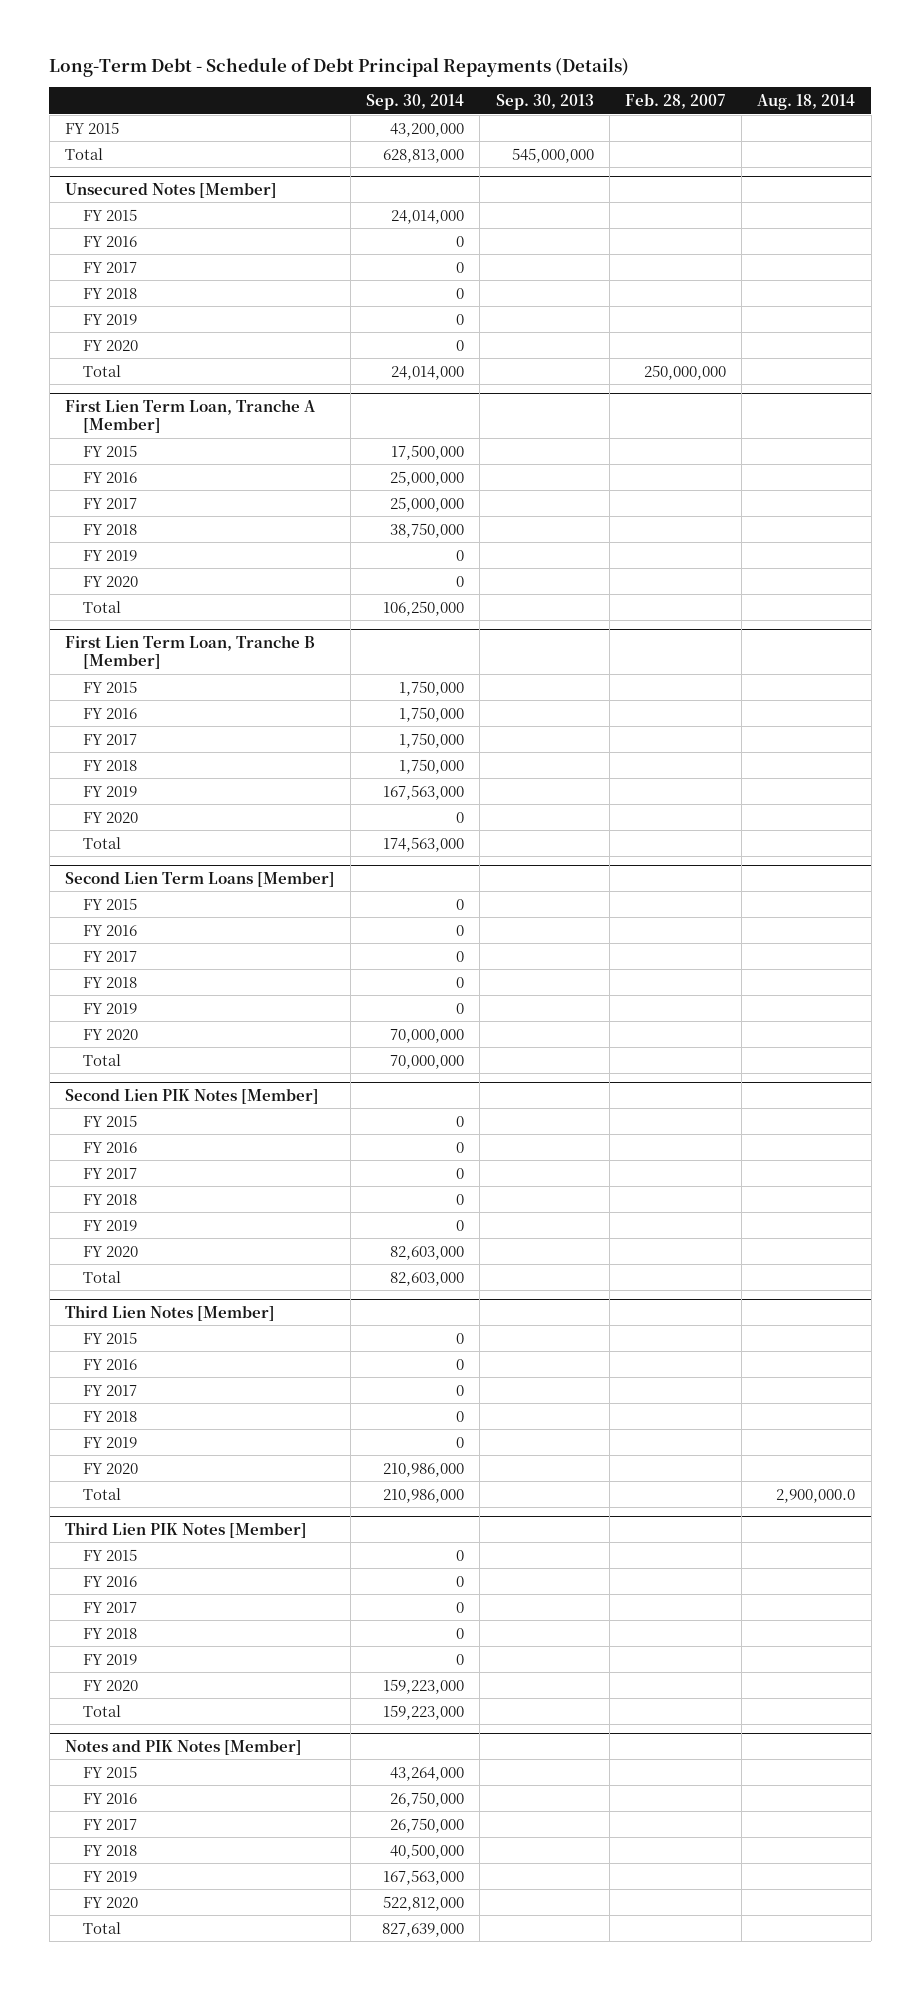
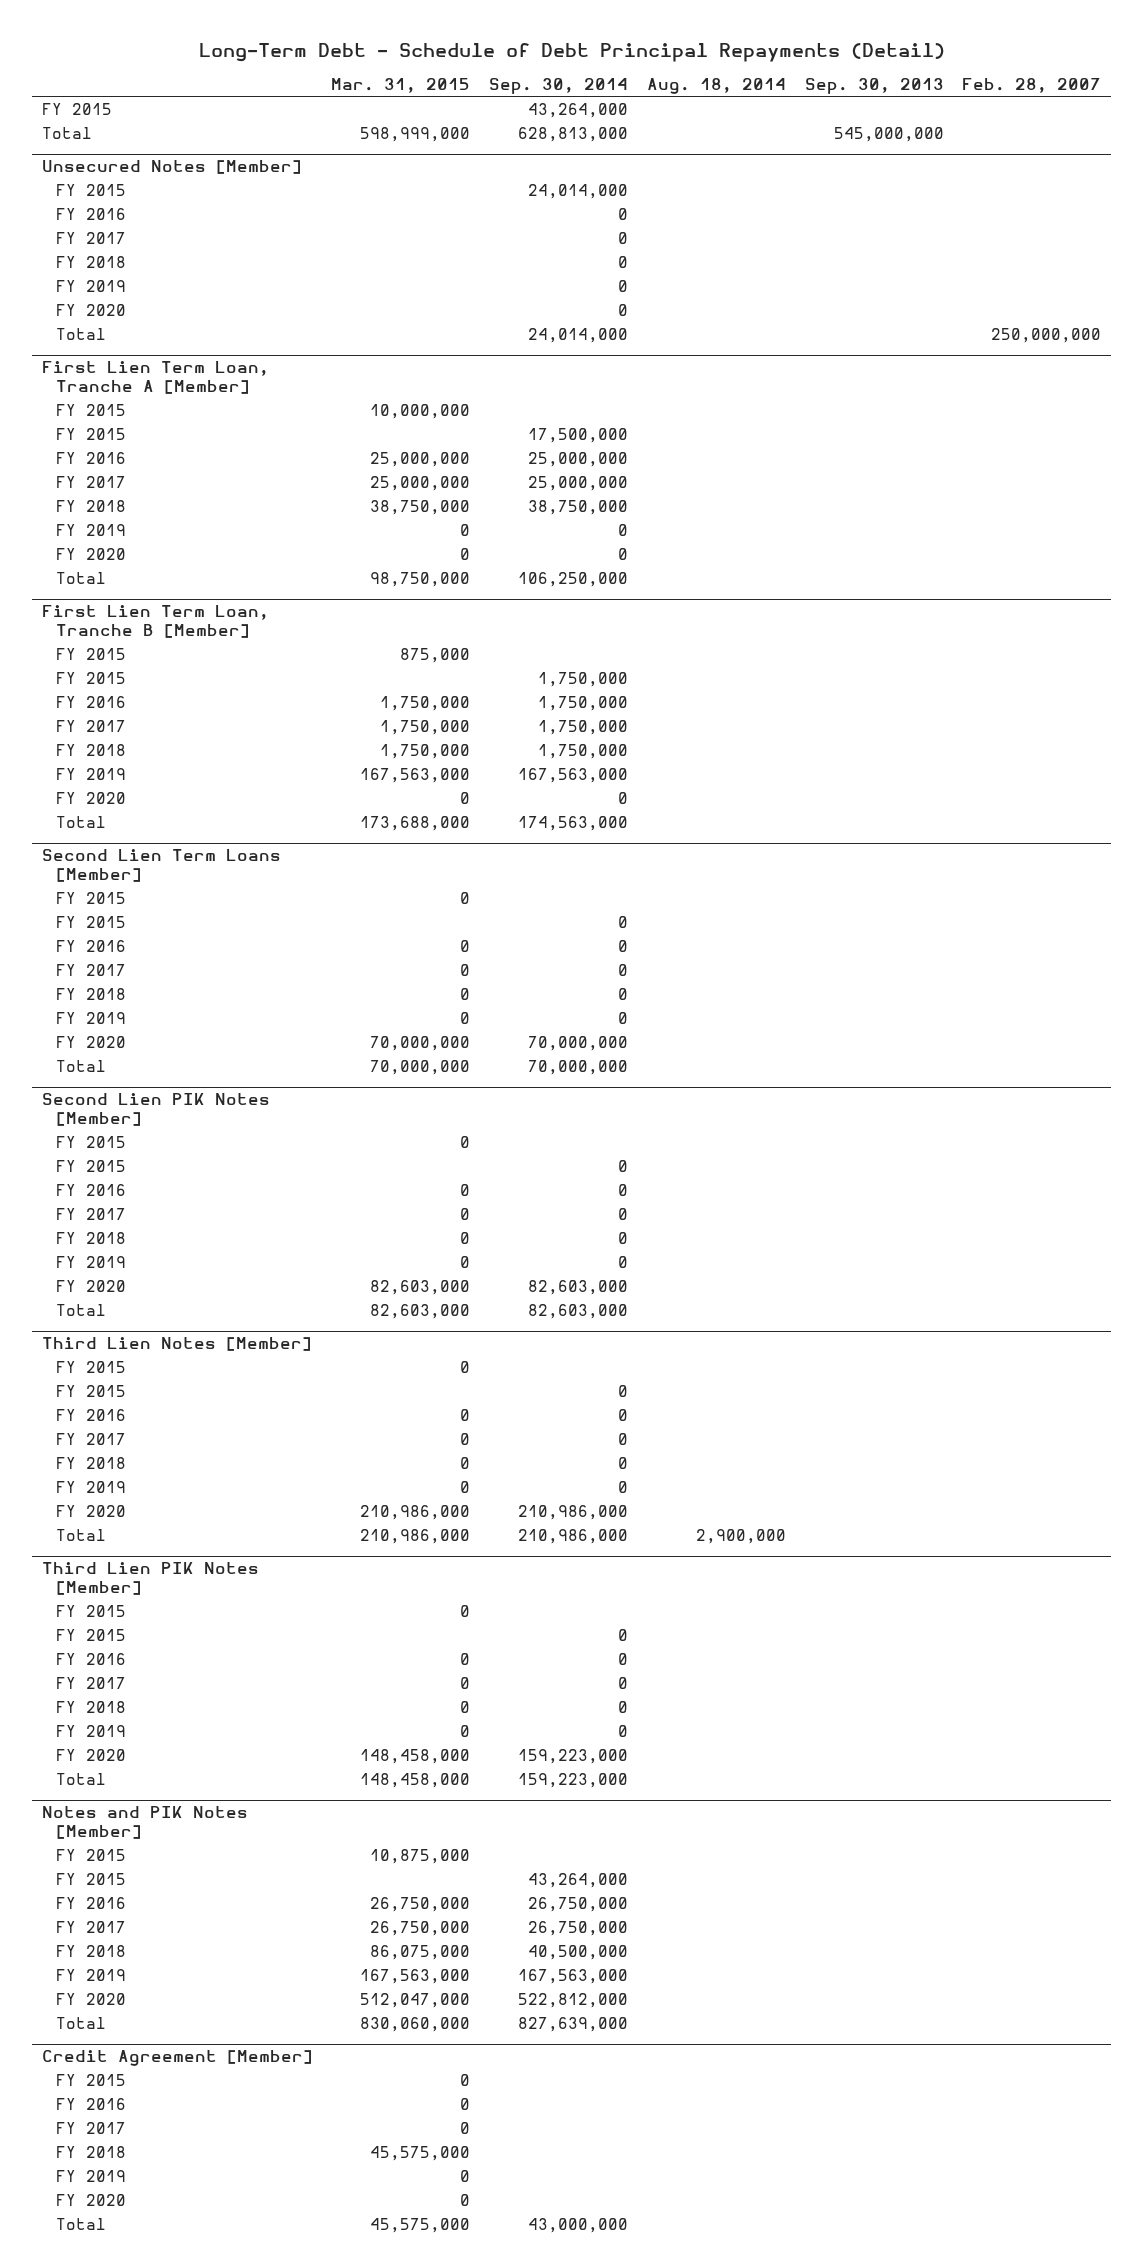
[49,57,630,78] Long-Term Debt - Schedule of Debt Principal Repayments (Details) -> [198,42,945,62] Long-Term Debt - Schedule of Debt Principal Repayments (Detail)
none -> [331,78,471,94] Mar. 31, 2015
[390,122,465,137] 43,200,000 -> [528,102,629,118] 43,264,000
none -> [55,403,126,416] FY 2015
none -> [55,647,126,660] FY 2015
none -> [55,891,126,904] FY 2015
none -> [55,1135,126,1148] FY 2015
none -> [55,1360,126,1373] FY 2015
[776,1488,856,1503] 2,900,000.0 -> [695,1528,786,1544] 2,900,000
none -> [55,1604,126,1617] FY 2015
none -> [55,1848,126,1861] FY 2015
none -> [41,2050,313,2067] Credit Agreement [Member]
none -> [55,2073,126,2086] FY 2015
none -> [55,2097,126,2110] FY 2016
none -> [55,2121,126,2134] FY 2017
none -> [55,2145,126,2158] FY 2018
none -> [55,2169,126,2182] FY 2019
none -> [55,2193,126,2206] FY 2020
none -> [55,2217,106,2230] Total

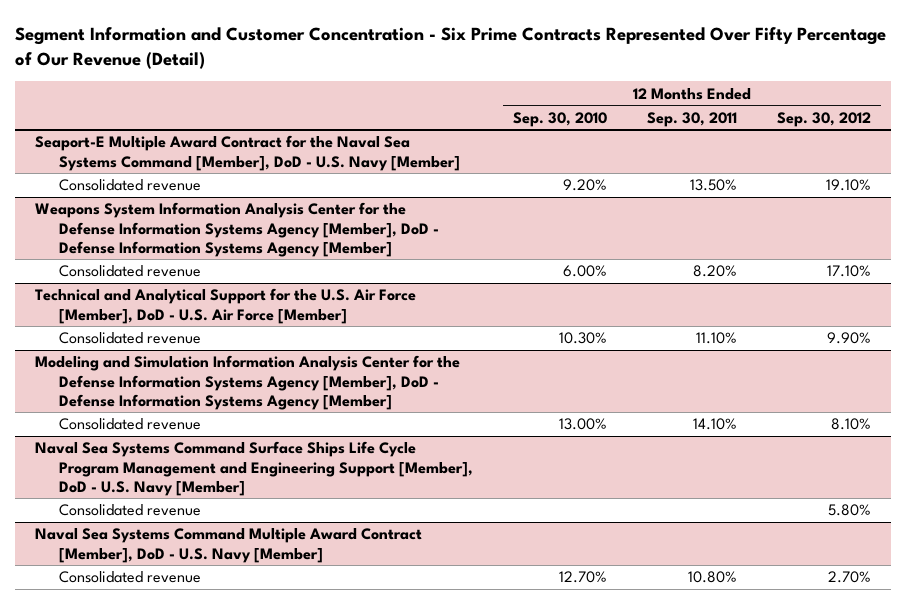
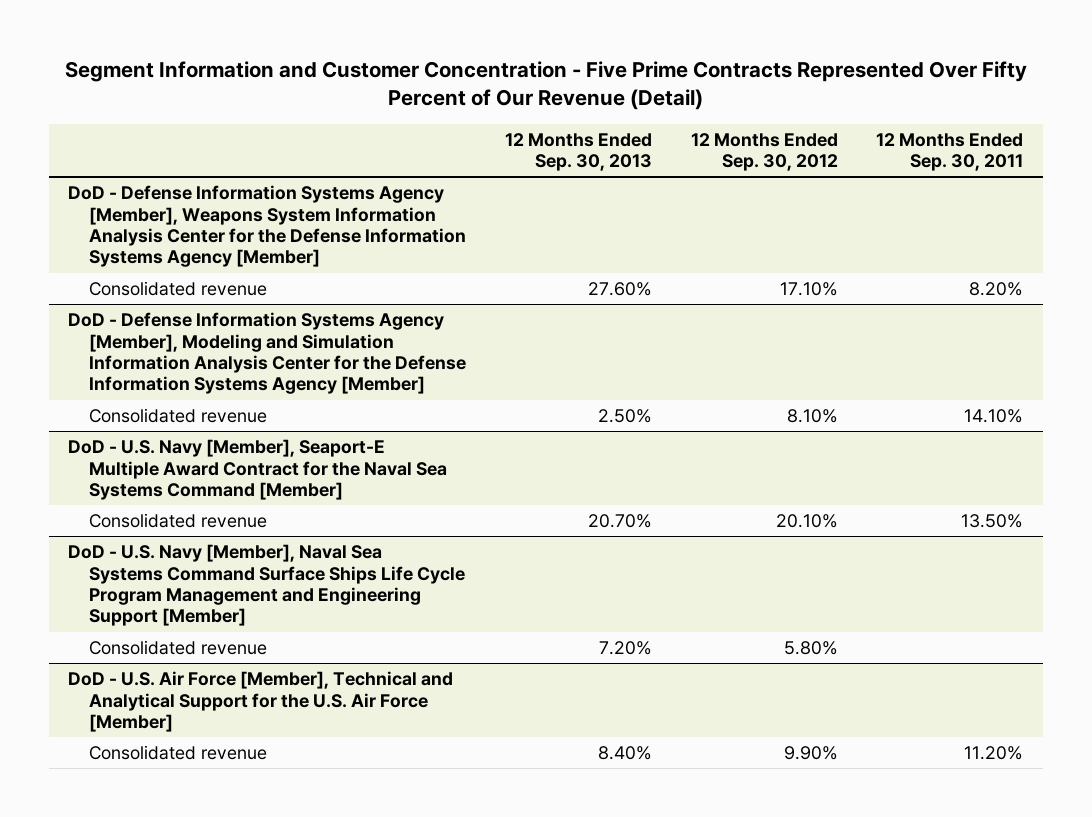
[14,26,886,70] Segment Information and Customer Concentration - Six Prime Contracts Represented Over Fifty Percentage of Our Revenue (Detail) -> [64,61,1027,111] Segment Information and Customer Concentration - Five Prime Contracts Represented Over Fifty Percent of Our Revenue (Detail)
[513,111,608,127] Sep. 30, 2010 -> none
none -> [504,132,652,172] 12 Months Ended Sep. 30, 2013
[34,135,460,171] Seaport-E Multiple Award Contract for the Naval Sea Systems Command [Member], DoD - U.S. Navy [Member] -> none
[58,179,201,192] Consolidated revenue -> none
[34,202,439,257] Weapons System Information Analysis Center for the Defense Information Systems Agency [Member], DoD - Defense Information Systems Agency [Member] -> [68,185,467,268] DoD - Defense Information Systems Agency [Member], Weapons System Information Analysis Center for the Defense Information Systems Agency [Member]
[34,288,416,324] Technical and Analytical Support for the U.S. Air Force [Member], DoD - U.S. Air Force [Member] -> none
[58,332,201,345] Consolidated revenue -> none
[34,355,460,410] Modeling and Simulation Information Analysis Center for the Defense Information Systems Agency [Member], DoD - Defense Information Systems Agency [Member] -> [68,312,467,395] DoD - Defense Information Systems Agency [Member], Modeling and Simulation Information Analysis Center for the Defense Information Systems Agency [Member]
none -> [68,439,448,501] DoD - U.S. Navy [Member], Seaport-E Multiple Award Contract for the Naval Sea Systems Command [Member]
none -> [89,513,268,529] Consolidated revenue
[34,441,473,496] Naval Sea Systems Command Surface Ships Life Cycle Program Management and Engineering Support [Member], DoD - U.S. Navy [Member] -> [68,544,466,627] DoD - U.S. Navy [Member], Naval Sea Systems Command Surface Ships Life Cycle Program Management and Engineering Support [Member]
[34,528,422,563] Naval Sea Systems Command Multiple Award Contract [Member], DoD - U.S. Navy [Member] -> none
none -> [68,671,454,733] DoD - U.S. Air Force [Member], Technical and Analytical Support for the U.S. Air Force [Member]
[688,571,738,584] 10.80% -> [964,746,1024,761] 11.20%
[828,571,872,584] 2.70% -> [783,746,838,761] 9.90%

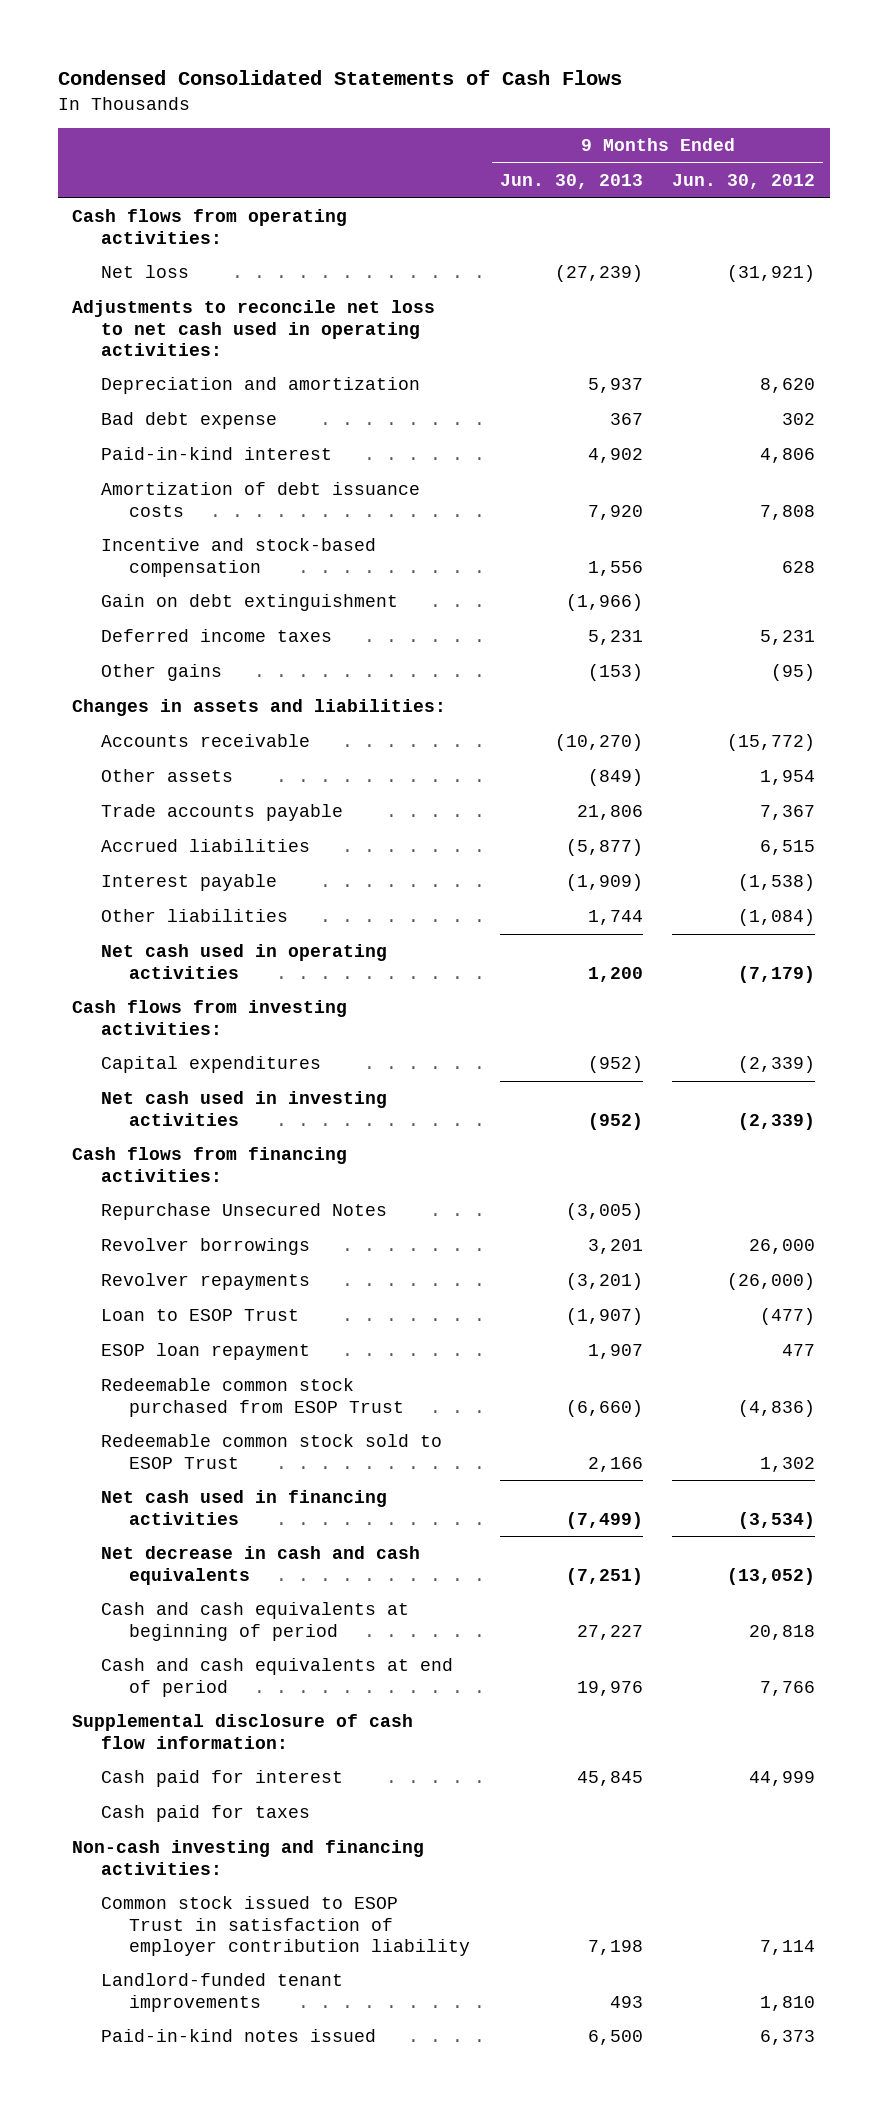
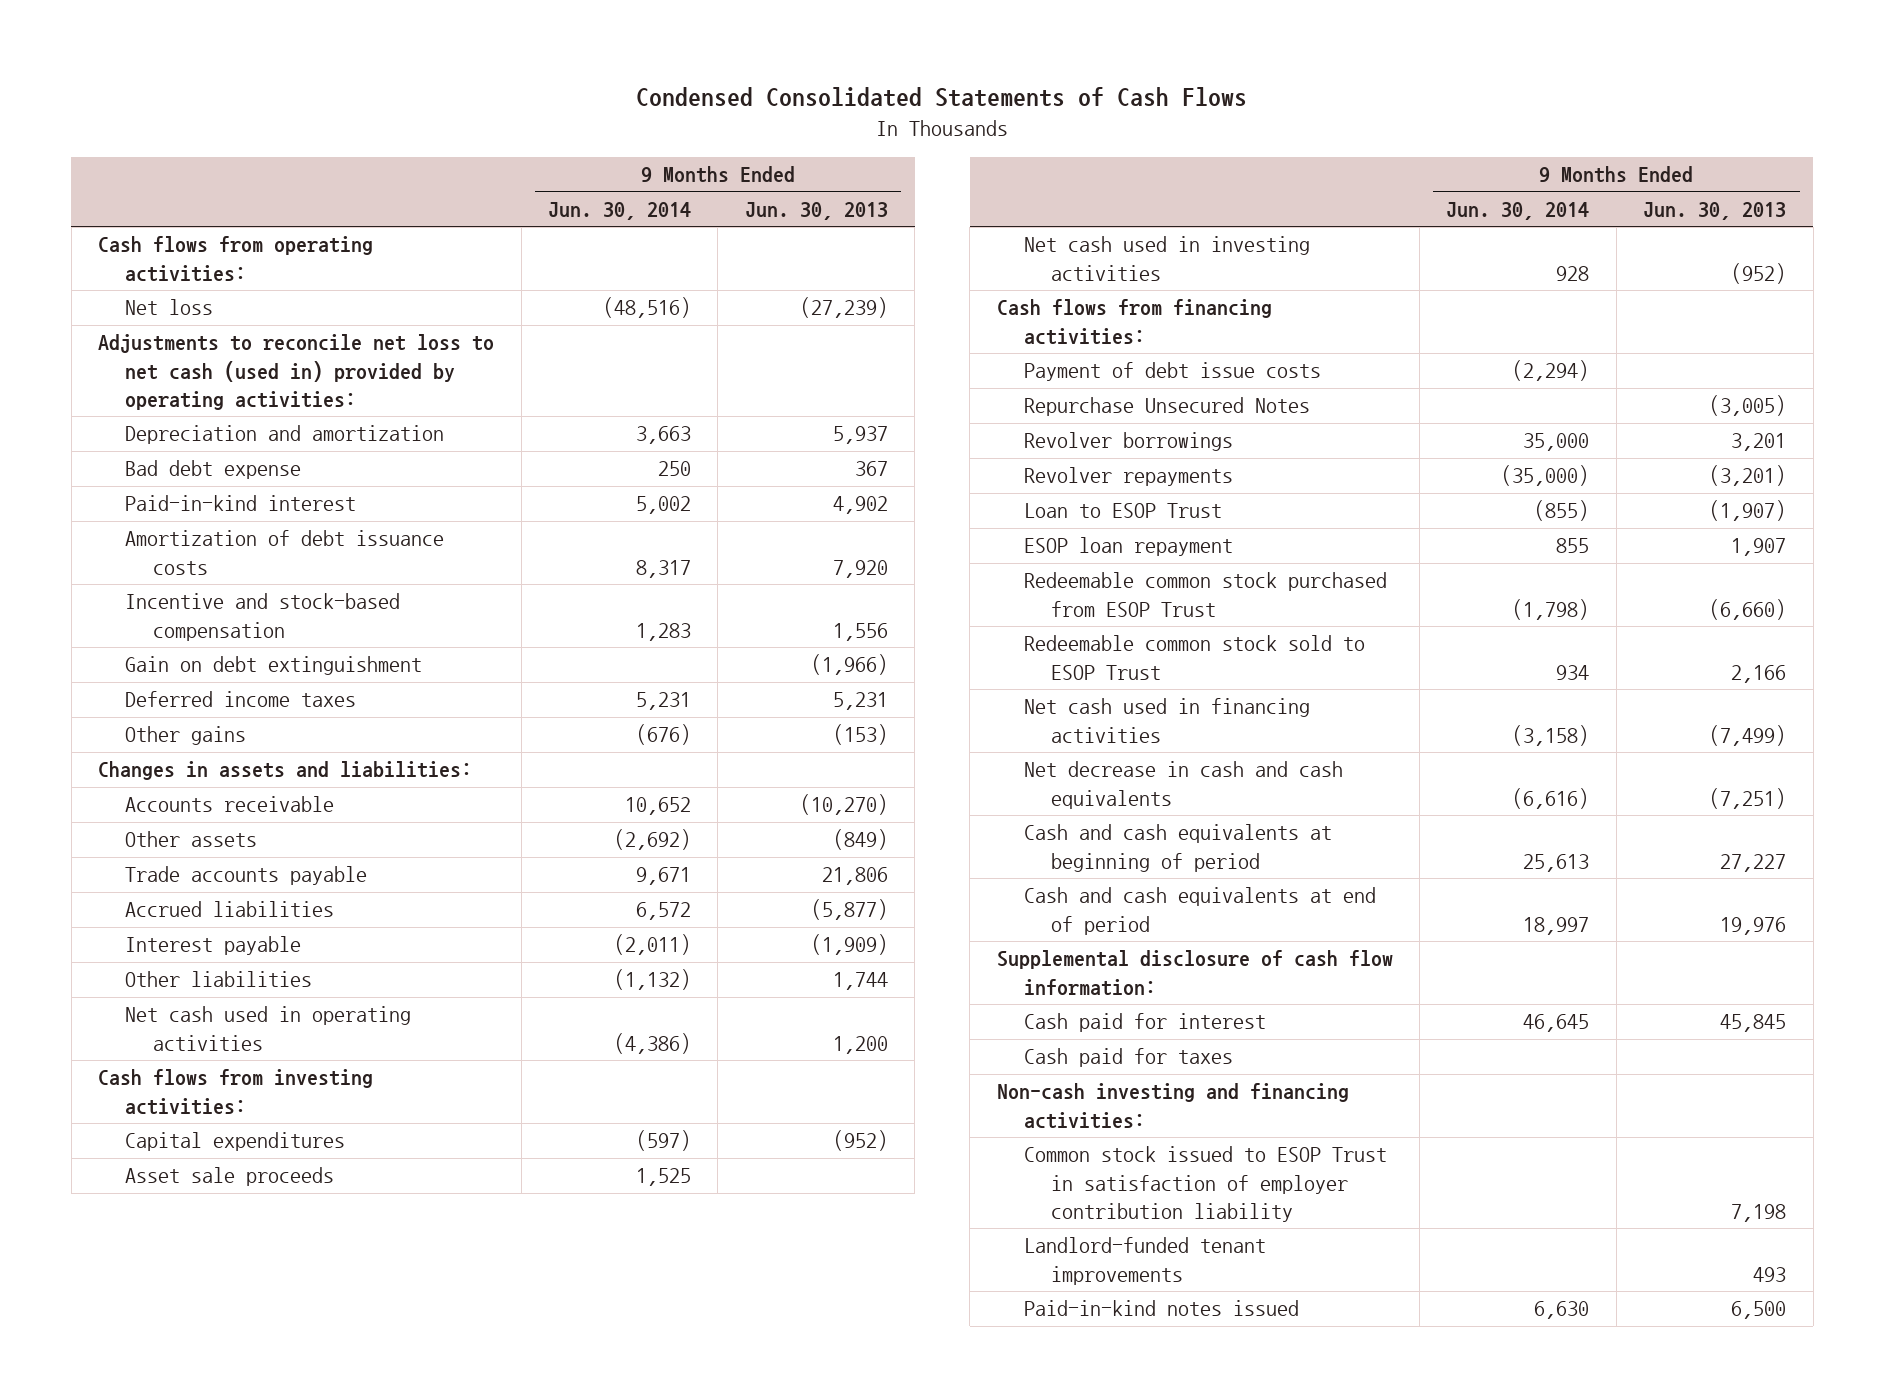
[672,173,816,189] Jun. 30, 2012 -> none
none -> [548,201,692,220] Jun. 30, 2014
[72,300,436,356] Adjustments to reconcile net loss to net cash used in operating activities: -> [98,334,495,410] Adjustments to reconcile net loss to net cash (used in) provided by operating activities:
none -> [125,1167,335,1187] Asset sale proceeds
none -> [1023,362,1321,382] Payment of debt issue costs

